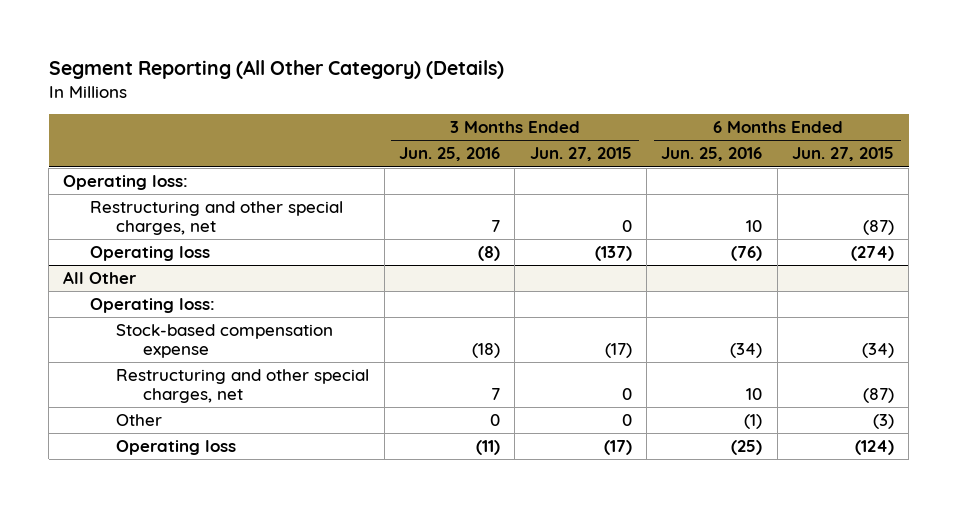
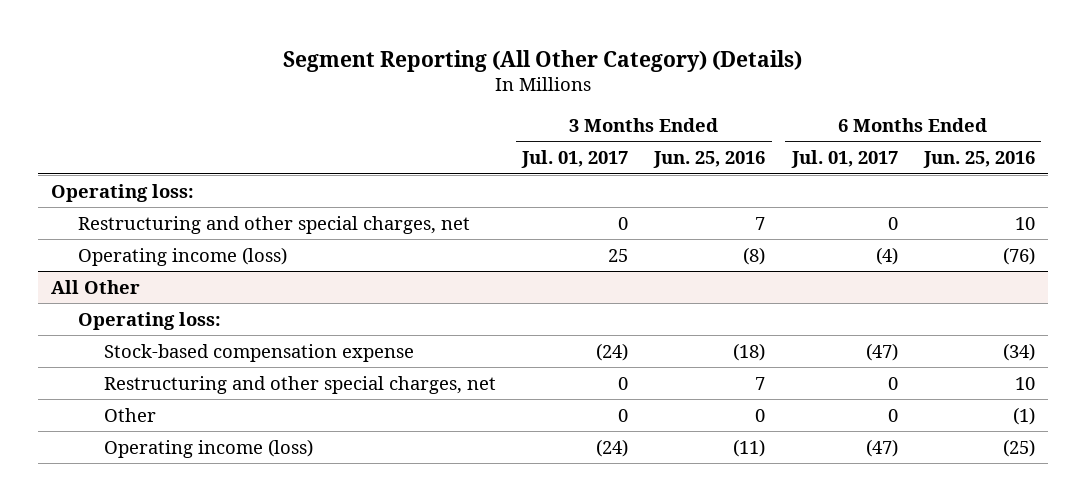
[529,147,632,162] Jun. 27, 2015 -> none
[792,147,895,162] Jun. 27, 2015 -> none
none -> [521,150,629,169] Jul. 01, 2017
none -> [790,150,898,169] Jul. 01, 2017
[89,246,210,262] Operating loss -> [77,246,287,266] Operating income (loss)
[116,440,237,456] Operating loss -> [104,438,314,458] Operating income (loss)

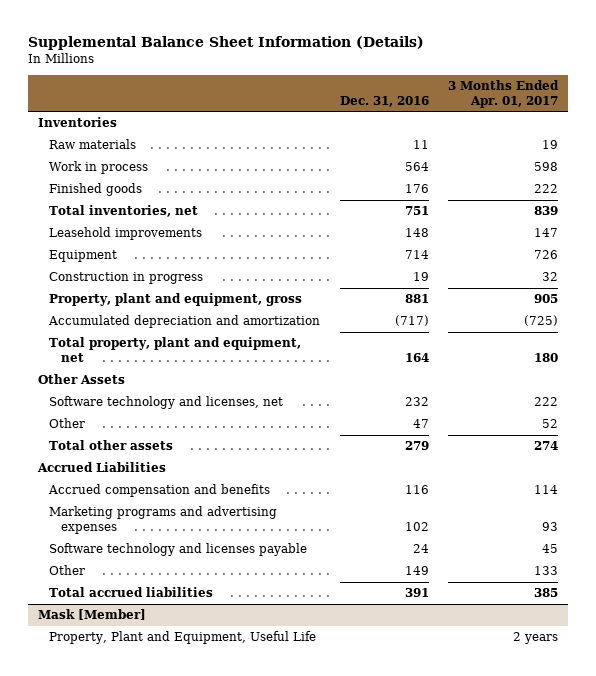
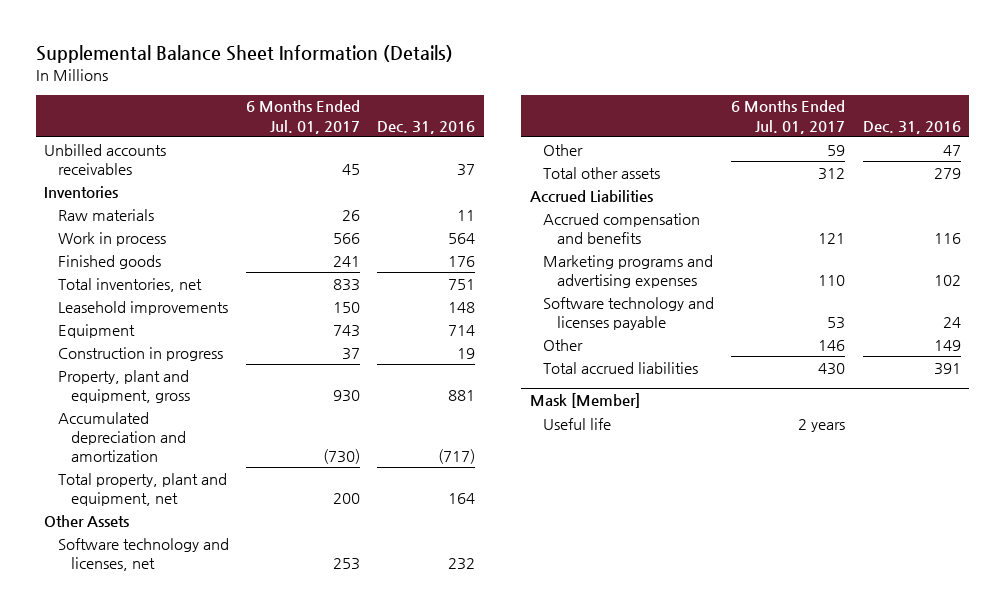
[448,79,560,108] 3 Months Ended Apr. 01, 2017 -> none
none -> [245,100,360,134] 6 Months Ended Jul. 01, 2017
none -> [44,143,167,175] Unbilled accounts receivables
[49,631,317,645] Property, Plant and Equipment, Useful Life -> [543,417,612,430] Useful life

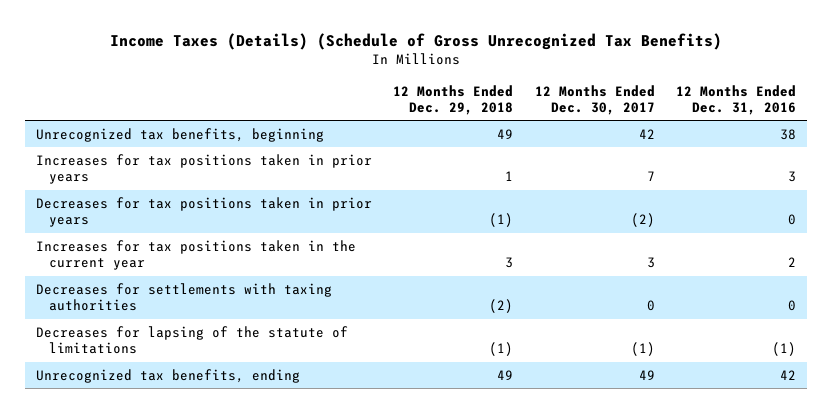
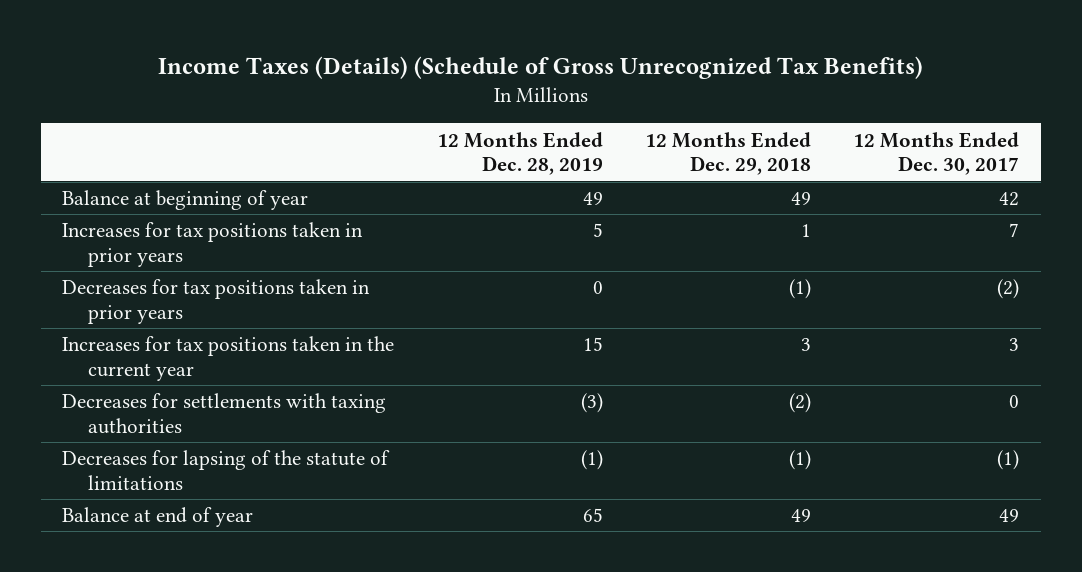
[676,84,797,115] 12 Months Ended Dec. 31, 2016 -> none
none -> [436,131,603,176] 12 Months Ended Dec. 28, 2019
[36,127,325,142] Unrecognized tax benefits, beginning -> [62,190,309,211] Balance at beginning of year
[36,368,301,383] Unrecognized tax benefits, ending -> [62,507,254,528] Balance at end of year

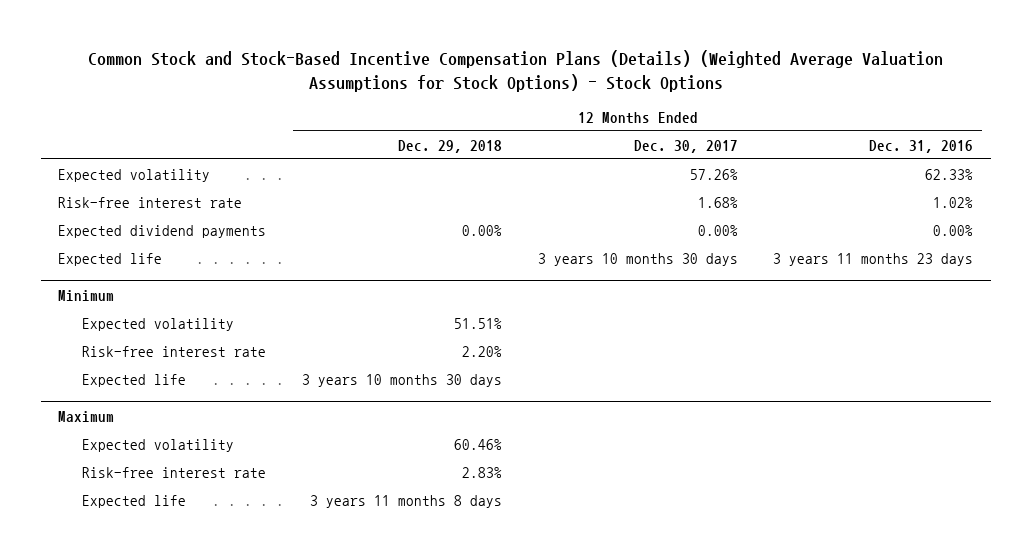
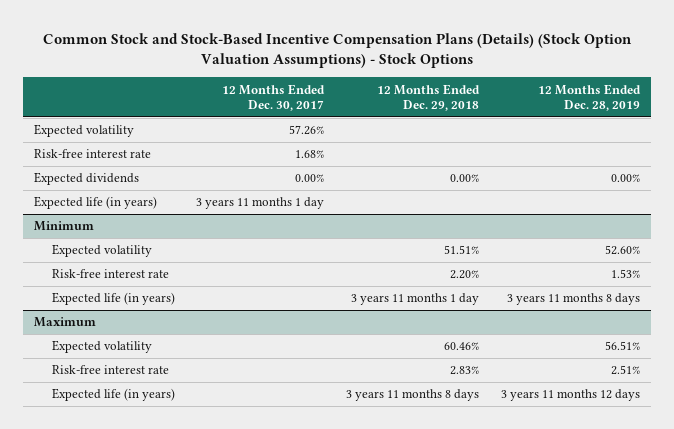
[87,50,943,92] Common Stock and Stock-Based Incentive Compensation Plans (Details) (Weighted Average Valuation Assumptions for Stock Options) - Stock Options -> [43,32,633,69] Common Stock and Stock-Based Incentive Compensation Plans (Details) (Stock Option Valuation Assumptions) - Stock Options
[869,139,974,153] Dec. 31, 2016 -> none
none -> [537,83,641,112] 12 Months Ended Dec. 28, 2019
[58,224,267,238] Expected dividend payments -> [34,172,140,186] Expected dividends
[58,252,163,266] Expected life -> [34,196,158,210] Expected life (in years)
[537,252,738,266] 3 years 10 months 30 days -> [196,197,325,210] 3 years 11 months 1 day
[82,373,187,387] Expected life -> [51,292,175,306] Expected life (in years)
[302,373,503,387] 3 years 10 months 30 days -> [351,293,480,306] 3 years 11 months 1 day
[82,494,187,508] Expected life -> [51,388,175,402] Expected life (in years)

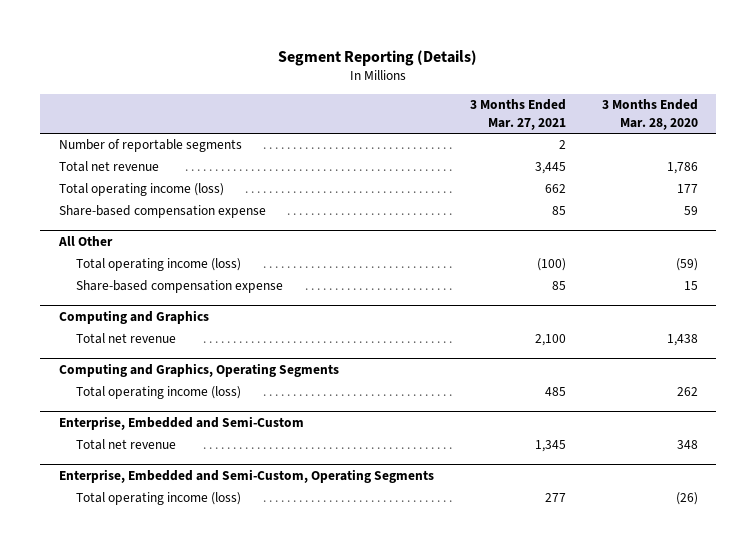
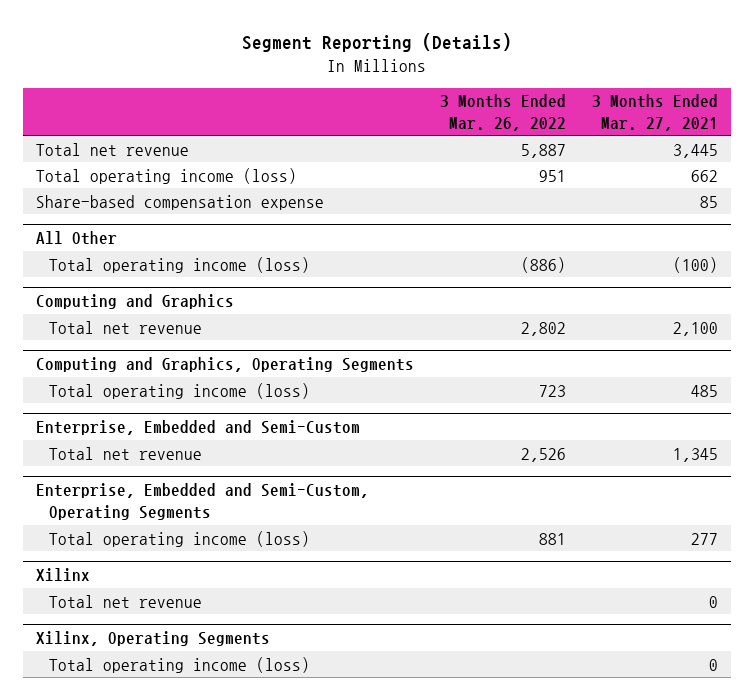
[601,99,698,130] 3 Months Ended Mar. 28, 2020 -> none
none -> [439,94,566,131] 3 Months Ended Mar. 26, 2022
[58,139,242,153] Number of reportable segments -> none
[75,280,283,294] Share-based compensation expense -> none
none -> [35,568,90,582] Xilinx
none -> [48,594,202,608] Total net revenue
none -> [35,631,270,647] Xilinx, Operating Segments
none -> [48,656,310,673] Total operating income (loss)

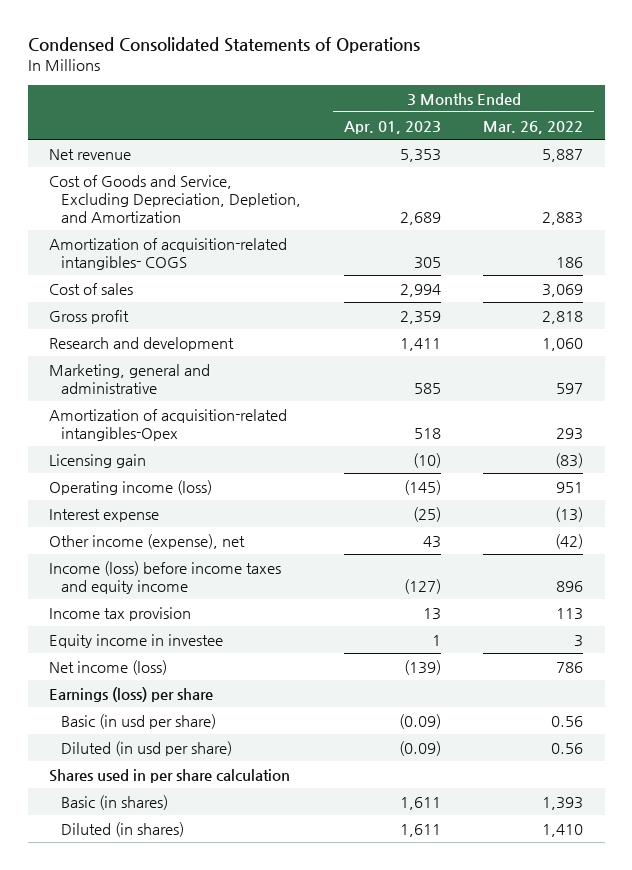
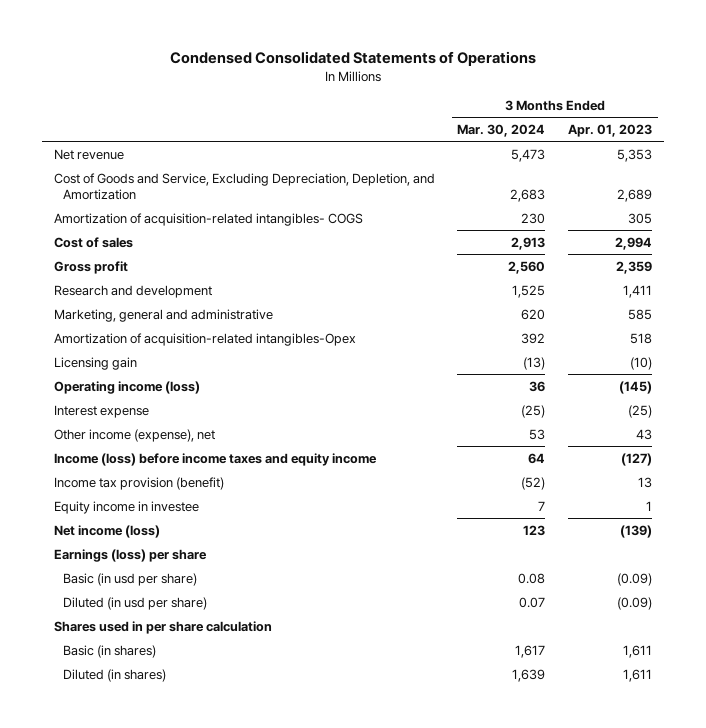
[483,120,584,134] Mar. 26, 2022 -> none
none -> [457,124,546,138] Mar. 30, 2024
[49,606,192,621] Income tax provision -> [53,476,224,490] Income tax provision (benefit)

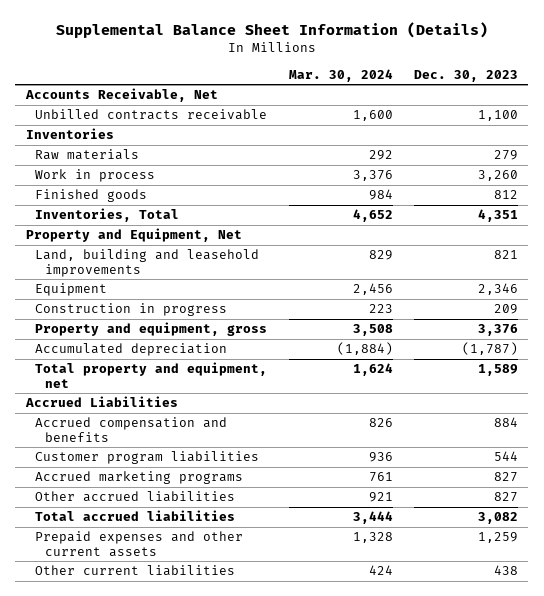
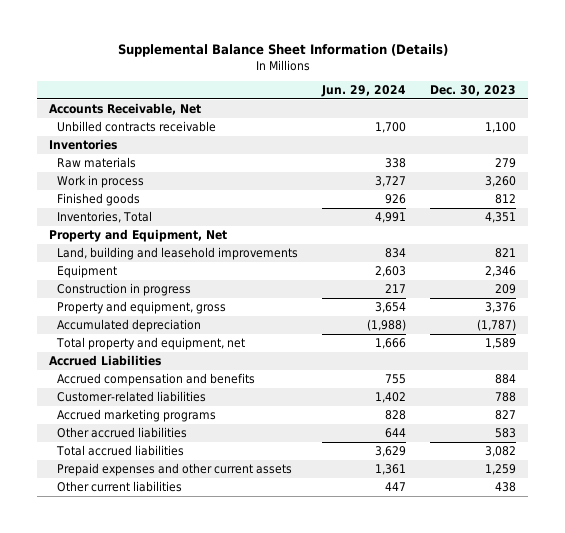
[288,68,393,82] Mar. 30, 2024 -> none
none -> [321,84,407,97] Jun. 29, 2024
[35,451,260,465] Customer program liabilities -> [57,391,207,403] Customer-related liabilities
[493,451,518,462] 544 -> [495,392,517,403] 788
[493,492,518,503] 827 -> [495,428,517,439] 583

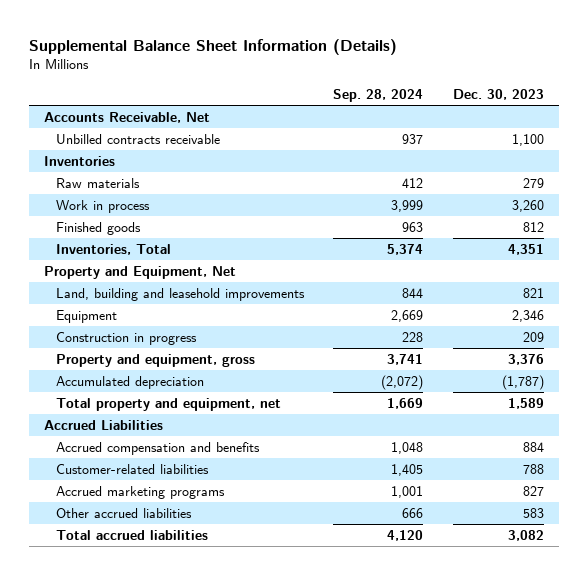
[321,84,407,97] Jun. 29, 2024 -> none
none -> [333,88,424,102] Sep. 28, 2024
[57,463,293,477] Prepaid expenses and other current assets -> none
[57,481,183,493] Other current liabilities -> none

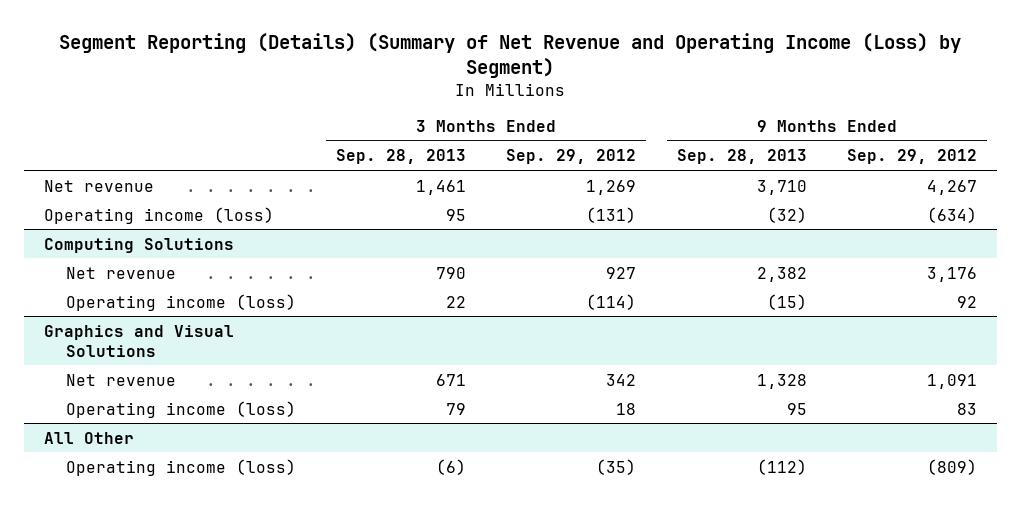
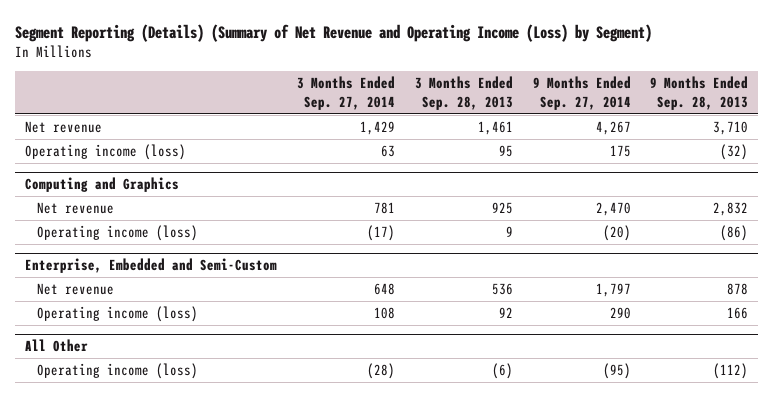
[506,149,637,165] Sep. 29, 2012 -> none
[846,149,977,165] Sep. 29, 2012 -> none
none -> [297,76,396,110] 3 Months Ended Sep. 27, 2014
none -> [532,76,631,110] 9 Months Ended Sep. 27, 2014
[43,237,234,253] Computing Solutions -> none
[43,324,234,357] Graphics and Visual Solutions -> none
none -> [25,177,180,193] Computing and Graphics
[436,266,467,279] 790 -> [491,202,513,215] 925
[756,266,807,282] 2,382 -> [713,202,749,217] 2,832
[446,295,467,308] 22 -> [505,226,513,238] 9
[766,293,807,310] (15) -> [720,225,749,242] (86)
none -> [25,258,278,274] Enterprise, Embedded and Semi-Custom
[436,373,467,386] 671 -> [491,283,513,296] 536
[756,373,807,389] 1,328 -> [727,283,749,296] 878
[446,402,467,415] 79 -> [498,307,513,319] 92
[786,402,807,415] 95 -> [727,307,749,320] 166

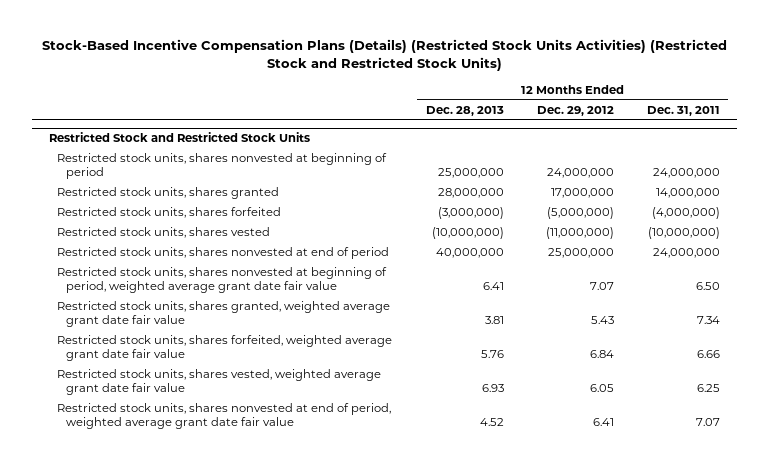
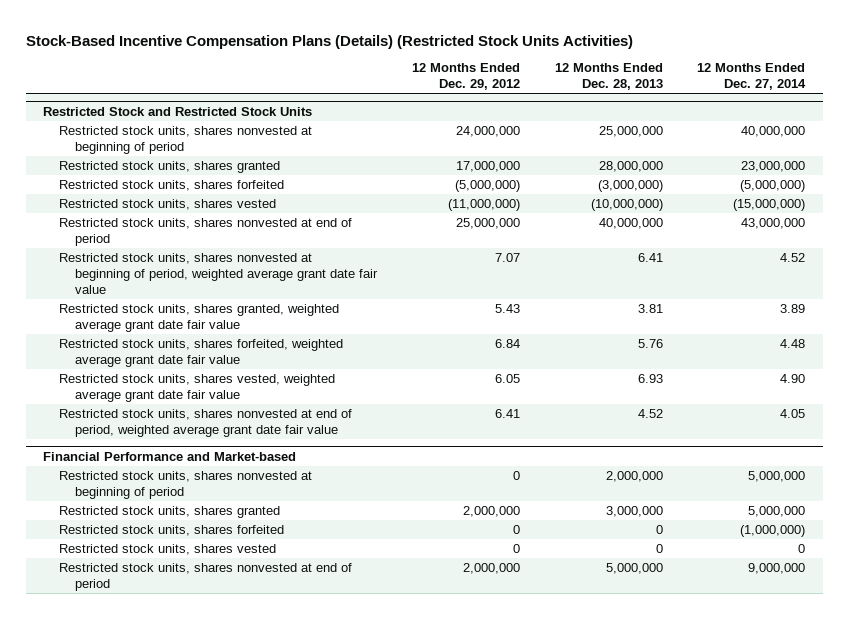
[41,39,727,72] Stock-Based Incentive Compensation Plans (Details) (Restricted Stock Units Activities) (Restricted Stock and Restricted Stock Units) -> [25,34,633,49] Stock-Based Incentive Compensation Plans (Details) (Restricted Stock Units Activities)
[647,105,721,116] Dec. 31, 2011 -> none
none -> [697,63,807,91] 12 Months Ended Dec. 27, 2014
none -> [42,451,296,461] Financial Performance and Market-based
none -> [59,470,313,499] Restricted stock units, shares nonvested at beginning of period
none -> [59,505,281,518] Restricted stock units, shares granted
none -> [59,524,285,536] Restricted stock units, shares forfeited
none -> [59,543,277,555] Restricted stock units, shares vested
none -> [59,562,353,591] Restricted stock units, shares nonvested at end of period

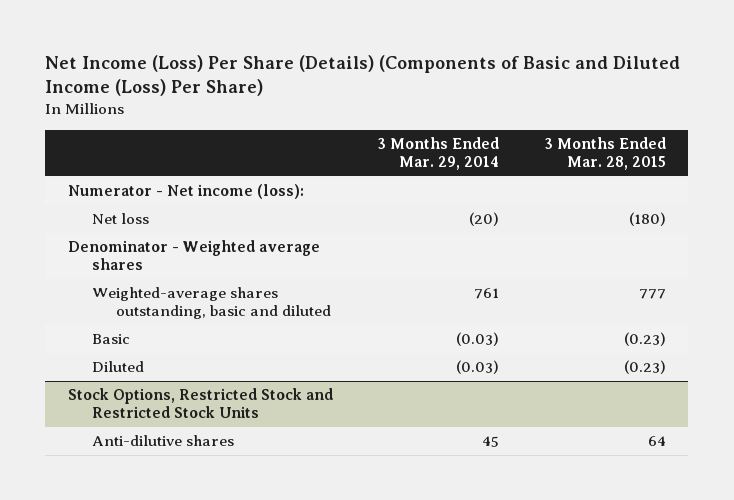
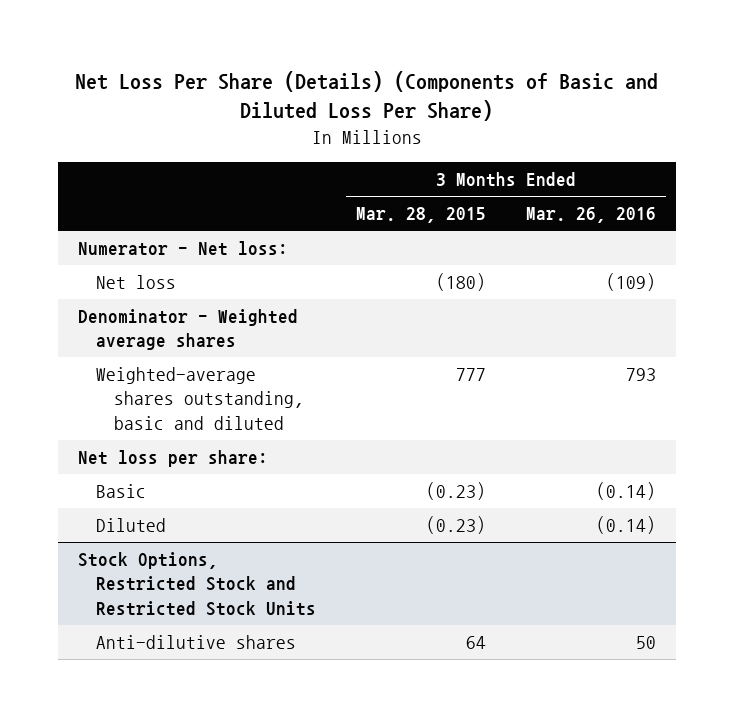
[45,55,681,97] Net Income (Loss) Per Share (Details) (Components of Basic and Diluted Income (Loss) Per Share) -> [75,70,659,122] Net Loss Per Share (Details) (Components of Basic and Diluted Loss Per Share)
[377,136,500,171] 3 Months Ended Mar. 29, 2014 -> none
none -> [526,207,657,224] Mar. 26, 2016
[67,184,304,200] Numerator - Net income (loss): -> [78,241,289,257] Numerator - Net loss:
none -> [78,450,269,468] Net loss per share:

